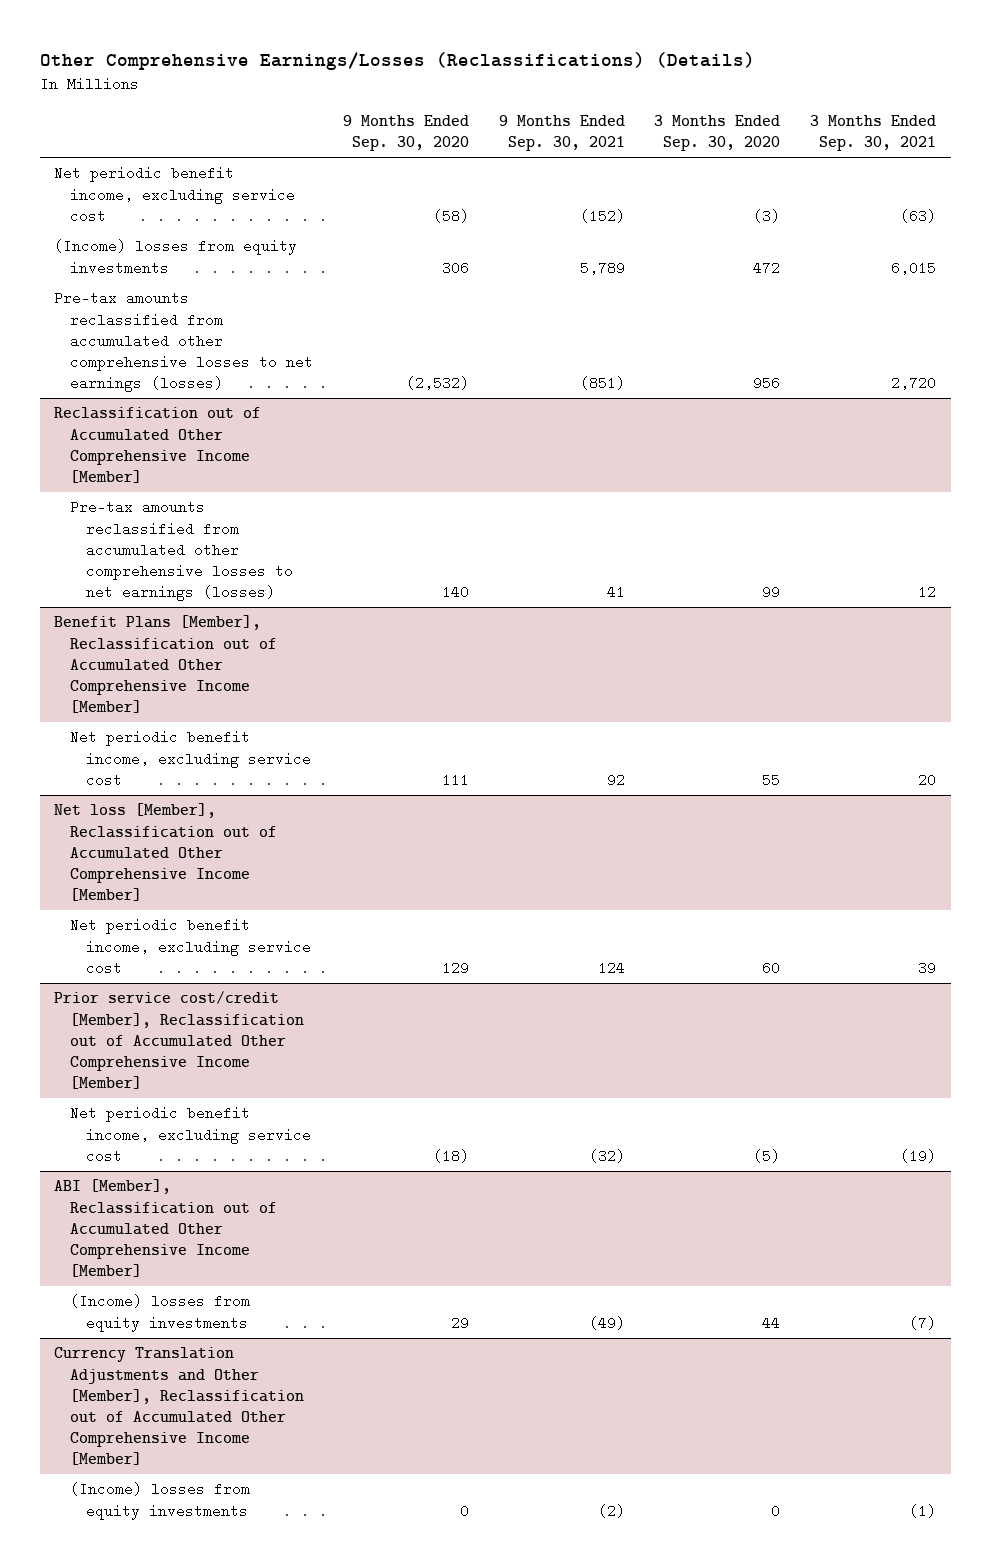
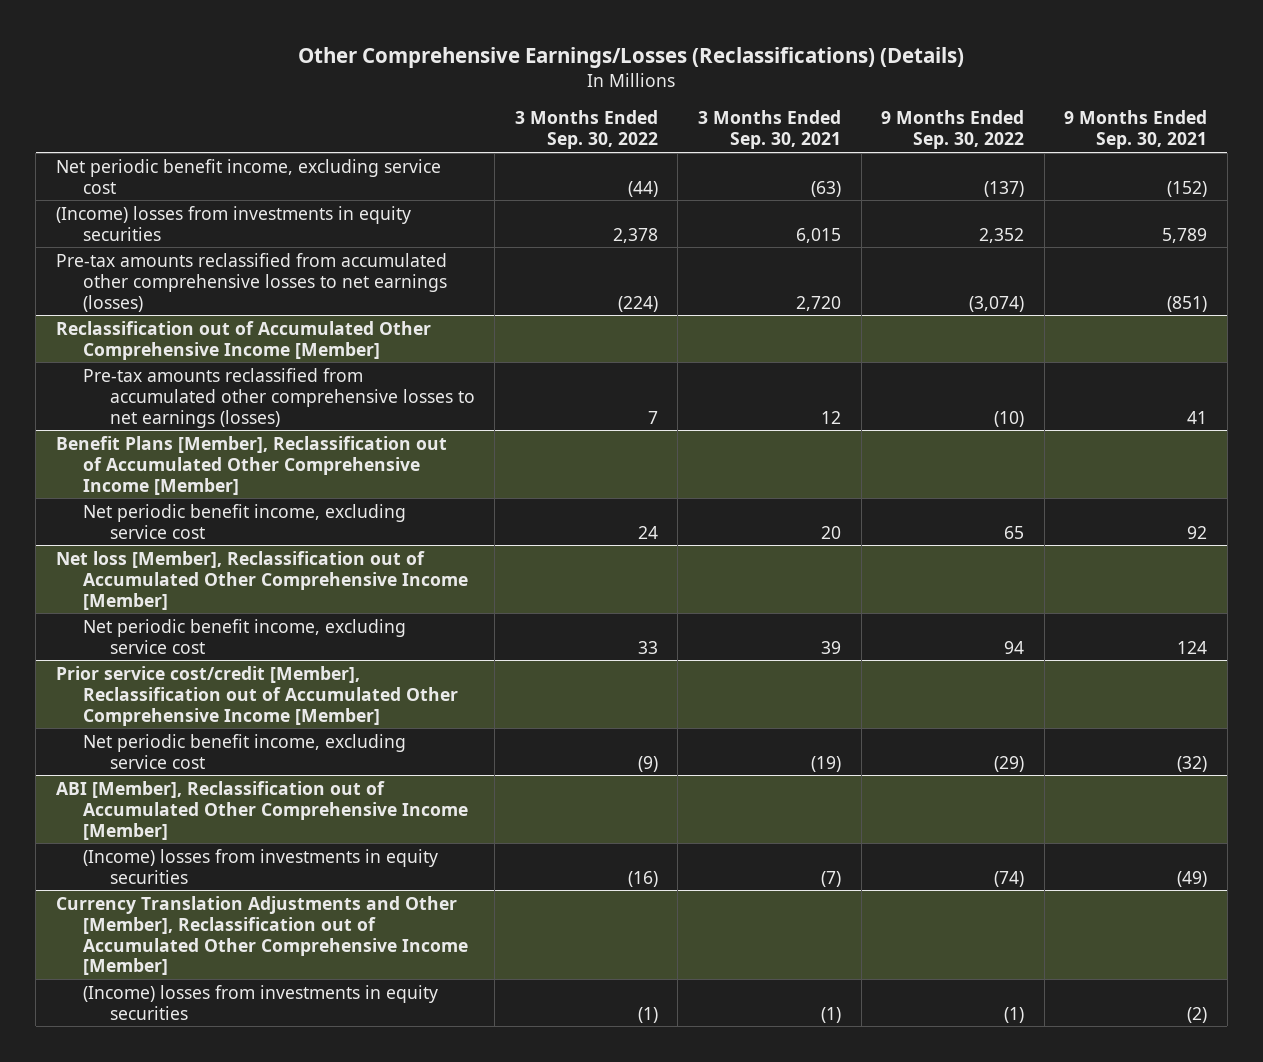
[342,114,469,152] 9 Months Ended Sep. 30, 2020 -> none
[654,114,781,152] 3 Months Ended Sep. 30, 2020 -> none
none -> [514,110,658,150] 3 Months Ended Sep. 30, 2022
none -> [881,110,1025,150] 9 Months Ended Sep. 30, 2022
[54,239,298,275] (Income) losses from equity investments -> [55,205,411,241] (Income) losses from investments in equity securities
[70,1294,251,1332] (Income) losses from equity investments -> [82,848,438,884] (Income) losses from investments in equity securities
[70,1482,251,1520] (Income) losses from equity investments -> [82,984,438,1020] (Income) losses from investments in equity securities

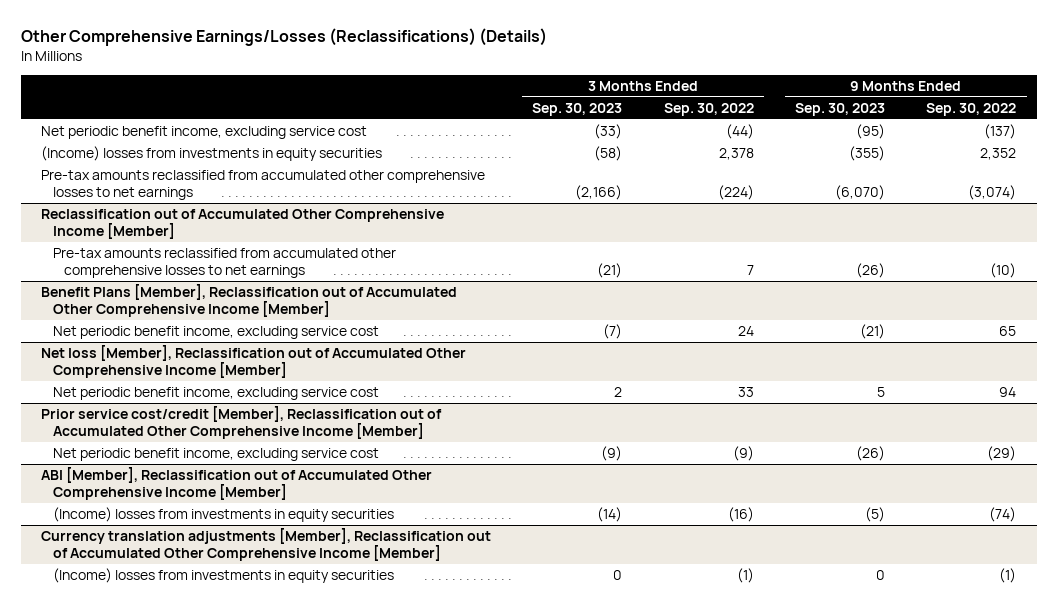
[697,110,841,150] 3 Months Ended Sep. 30, 2021 -> none
[1064,110,1208,150] 9 Months Ended Sep. 30, 2021 -> none
none -> [532,102,623,116] Sep. 30, 2023
none -> [794,102,885,116] Sep. 30, 2023
[55,252,447,312] Pre-tax amounts reclassified from accumulated other comprehensive losses to net earnings (losses) -> [41,170,486,200] Pre-tax amounts reclassified from accumulated other comprehensive losses to net earnings
[82,367,475,428] Pre-tax amounts reclassified from accumulated other comprehensive losses to net earnings (losses) -> [52,248,396,278] Pre-tax amounts reclassified from accumulated other comprehensive losses to net earnings
[55,895,468,976] Currency Translation Adjustments and Other [Member], Reclassification out of Accumulated Other Comprehensive Income [Member] -> [41,528,492,561] Currency translation adjustments [Member], Reclassification out of Accumulated Other Comprehensive Income [Member]

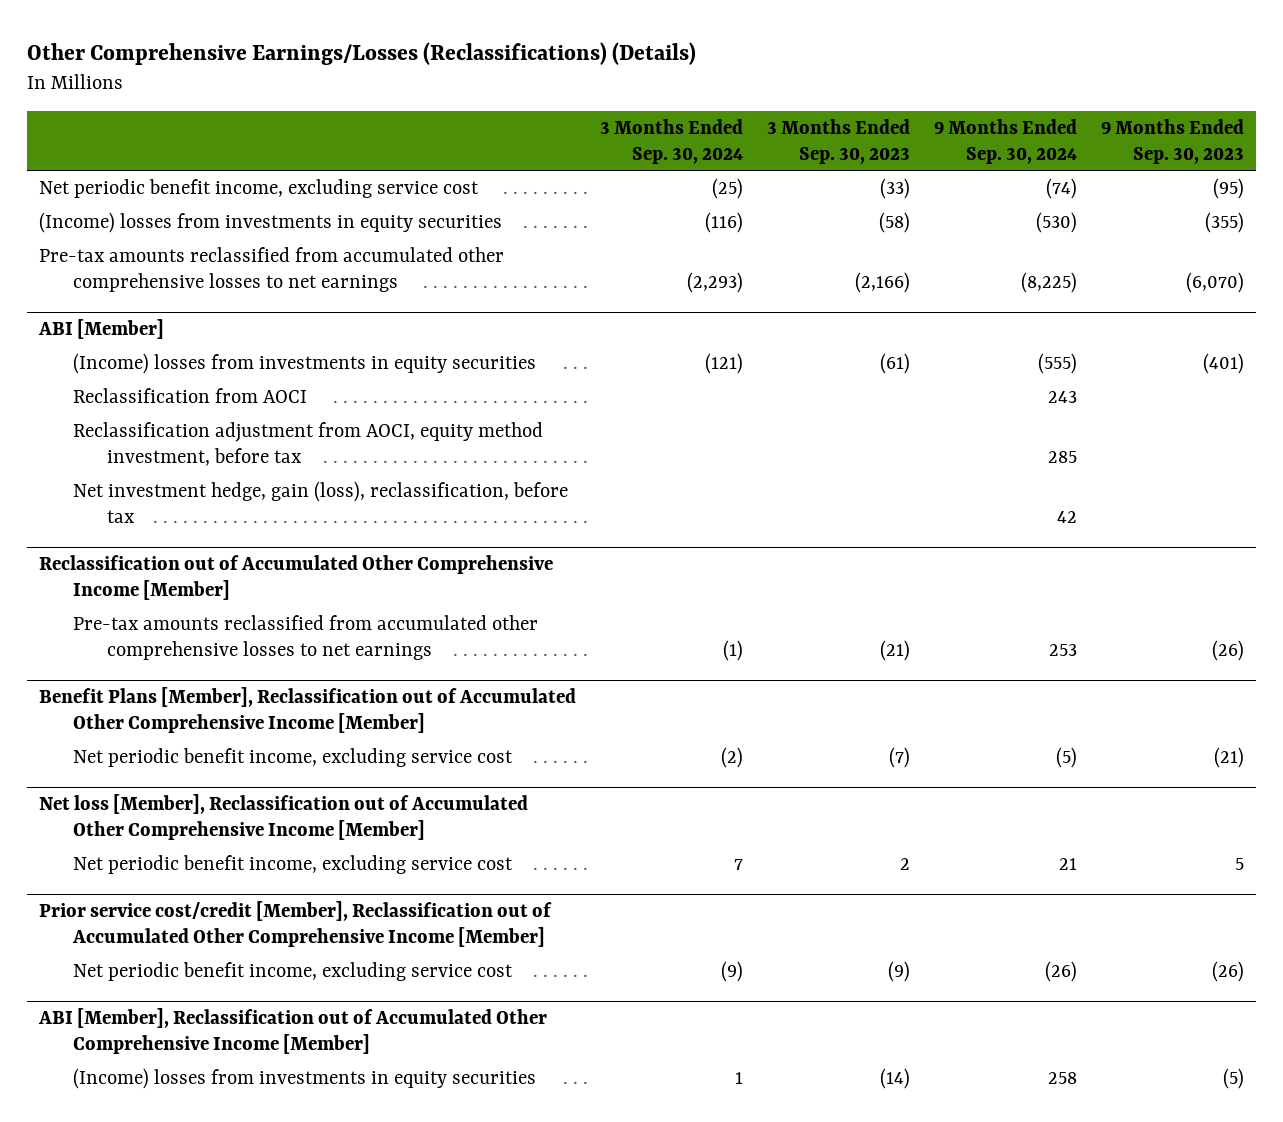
[663,102,754,116] Sep. 30, 2022 -> none
[926,102,1017,116] Sep. 30, 2022 -> none
none -> [599,118,743,164] 3 Months Ended Sep. 30, 2024
none -> [933,118,1077,164] 9 Months Ended Sep. 30, 2024
none -> [37,319,164,340] ABI [Member]
none -> [72,353,536,375] (Income) losses from investments in equity securities
none -> [72,388,307,404] Reclassification from AOCI
none -> [72,422,543,467] Reclassification adjustment from AOCI, equity method investment, before tax
none -> [72,481,568,524] Net investment hedge, gain (loss), reclassification, before tax
[41,528,492,561] Currency translation adjustments [Member], Reclassification out of Accumulated Other Comprehensive Income [Member] -> none
[52,568,394,584] (Income) losses from investments in equity securities -> none

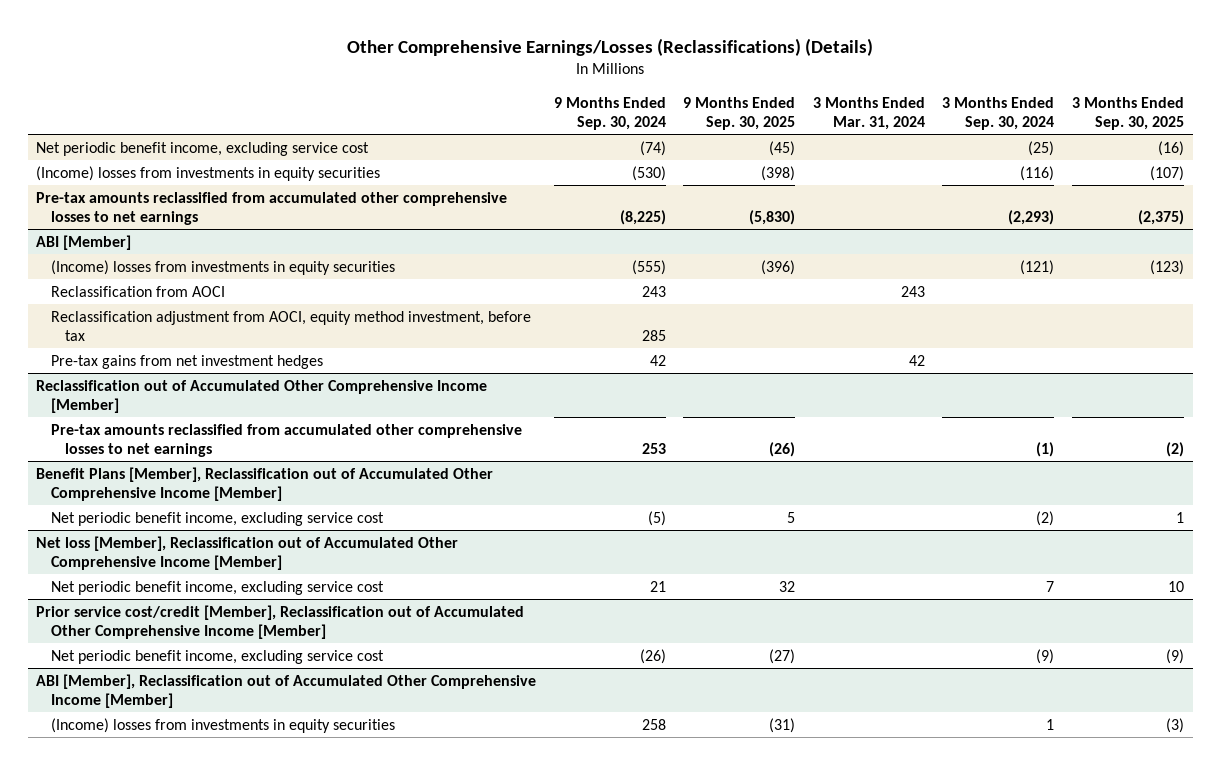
[766,118,910,164] 3 Months Ended Sep. 30, 2023 -> none
[1100,118,1244,164] 9 Months Ended Sep. 30, 2023 -> none
none -> [683,97,796,130] 9 Months Ended Sep. 30, 2025
none -> [812,97,925,130] 3 Months Ended Mar. 31, 2024
none -> [1071,97,1184,130] 3 Months Ended Sep. 30, 2025
[72,481,568,524] Net investment hedge, gain (loss), reclassification, before tax -> [50,354,323,369] Pre-tax gains from net investment hedges

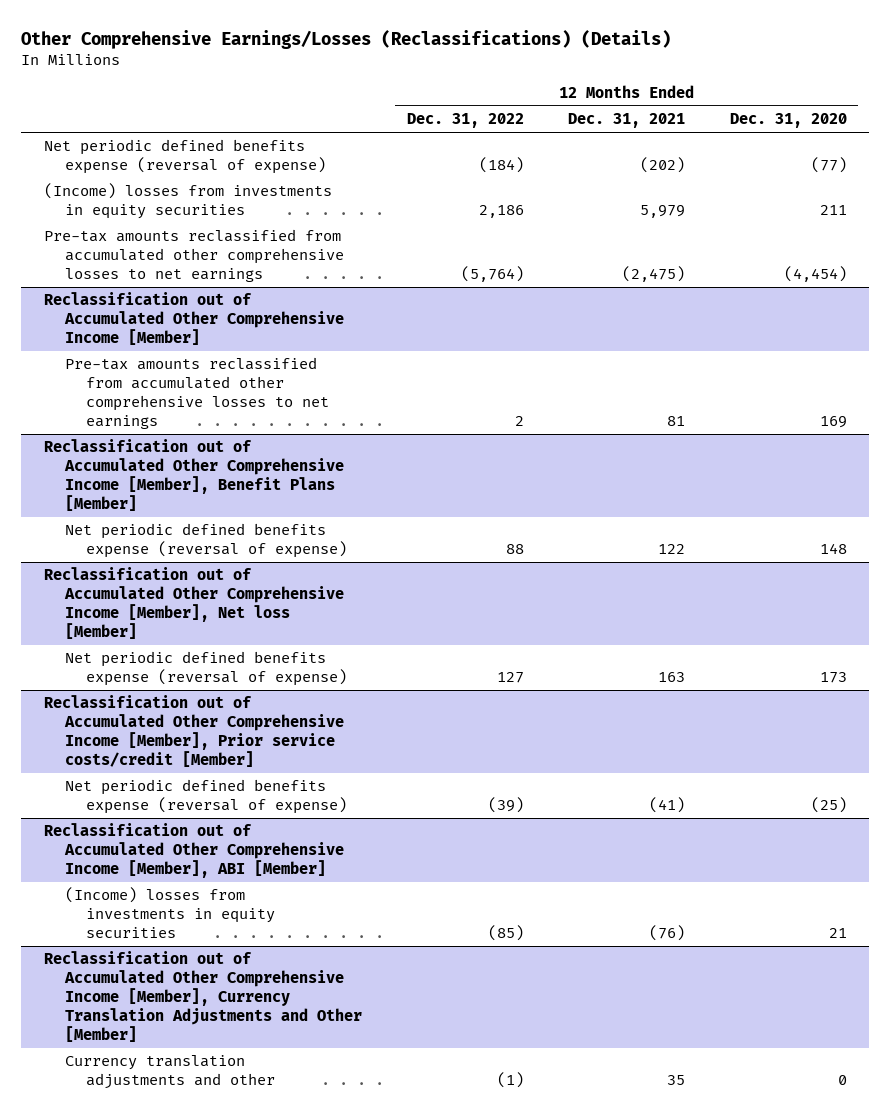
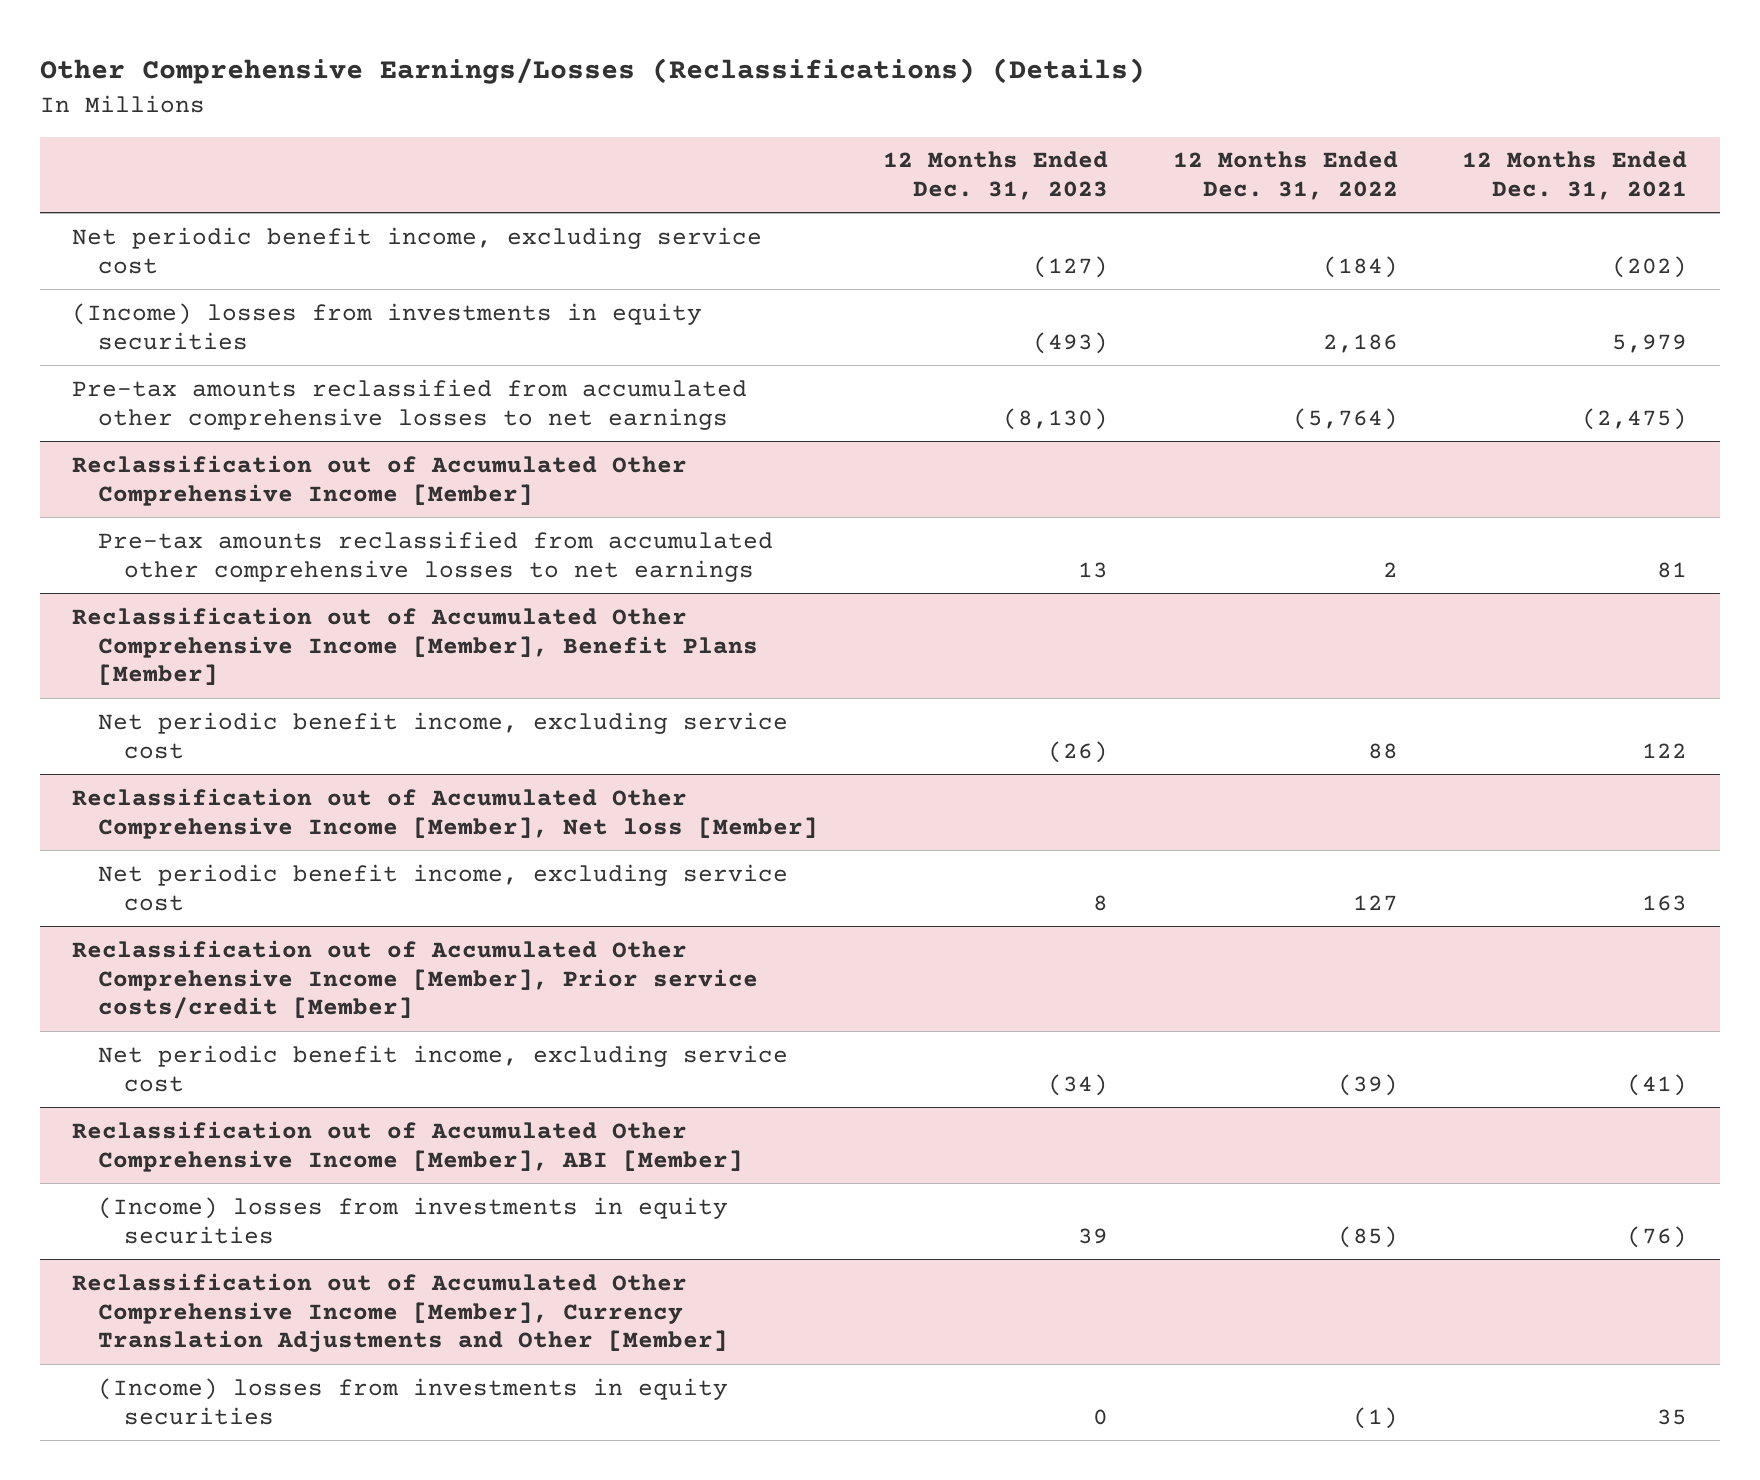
[729,113,847,129] Dec. 31, 2020 -> none
none -> [882,151,1108,201] 12 Months Ended Dec. 31, 2023
[43,139,326,175] Net periodic defined benefits expense (reversal of expense) -> [72,226,763,274] Net periodic benefit income, excluding service cost
[64,523,348,559] Net periodic defined benefits expense (reversal of expense) -> [98,711,789,759] Net periodic benefit income, excluding service cost
[64,651,348,687] Net periodic defined benefits expense (reversal of expense) -> [98,863,789,911] Net periodic benefit income, excluding service cost
[64,779,348,815] Net periodic defined benefits expense (reversal of expense) -> [98,1044,789,1092] Net periodic benefit income, excluding service cost
[64,1055,276,1090] Currency translation adjustments and other -> [98,1377,729,1425] (Income) losses from investments in equity securities

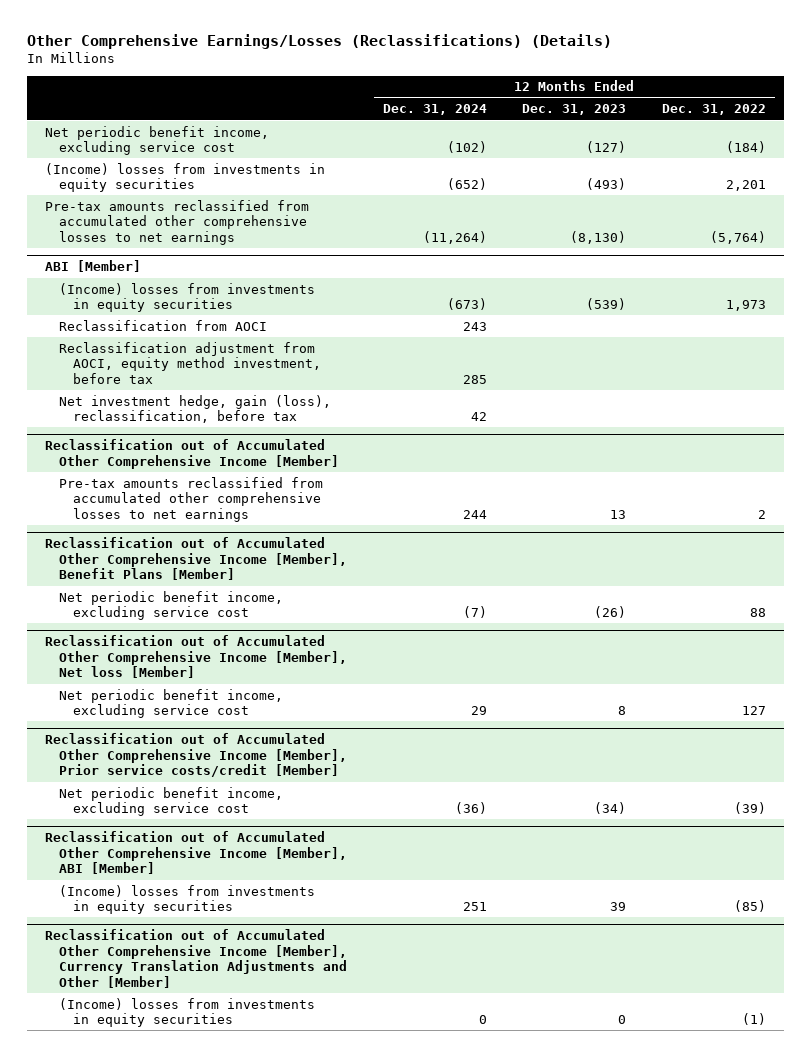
[1462,151,1688,201] 12 Months Ended Dec. 31, 2021 -> none
none -> [382,104,487,116] Dec. 31, 2024
[1322,333,1398,353] 2,186 -> [725,180,766,192] 2,201
none -> [44,260,141,273] ABI [Member]
none -> [58,282,315,313] (Income) losses from investments in equity securities
none -> [58,319,267,331] Reclassification from AOCI
none -> [58,341,322,384] Reclassification adjustment from AOCI, equity method investment, before tax
none -> [58,394,331,424] Net investment hedge, gain (loss), reclassification, before tax

